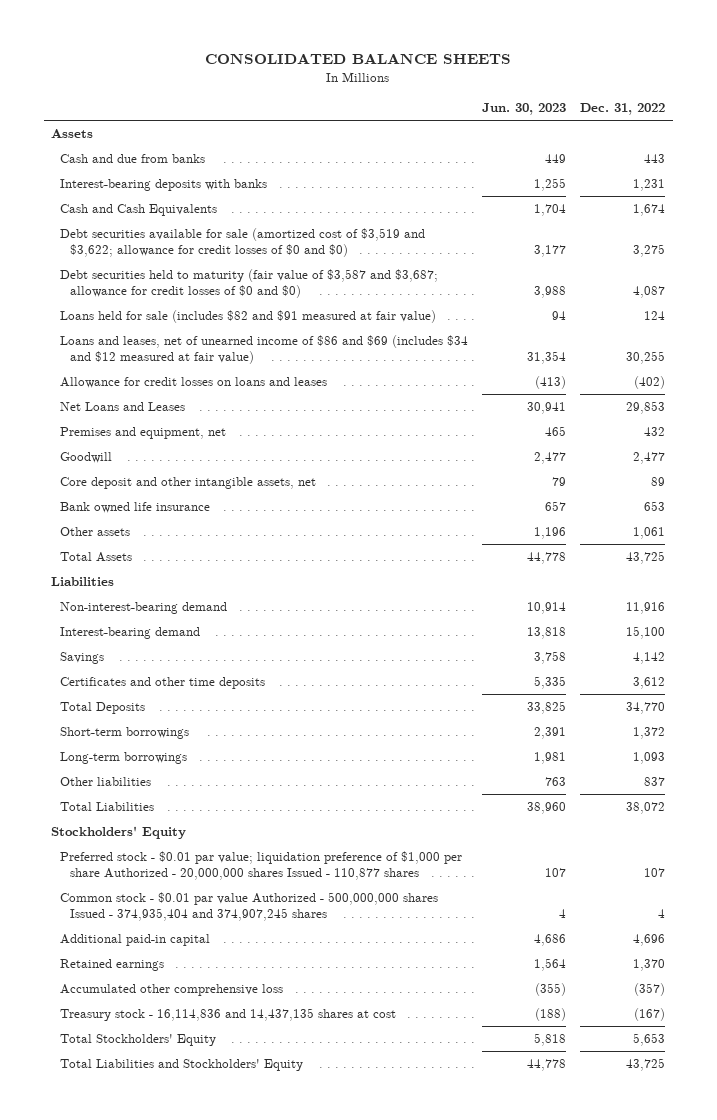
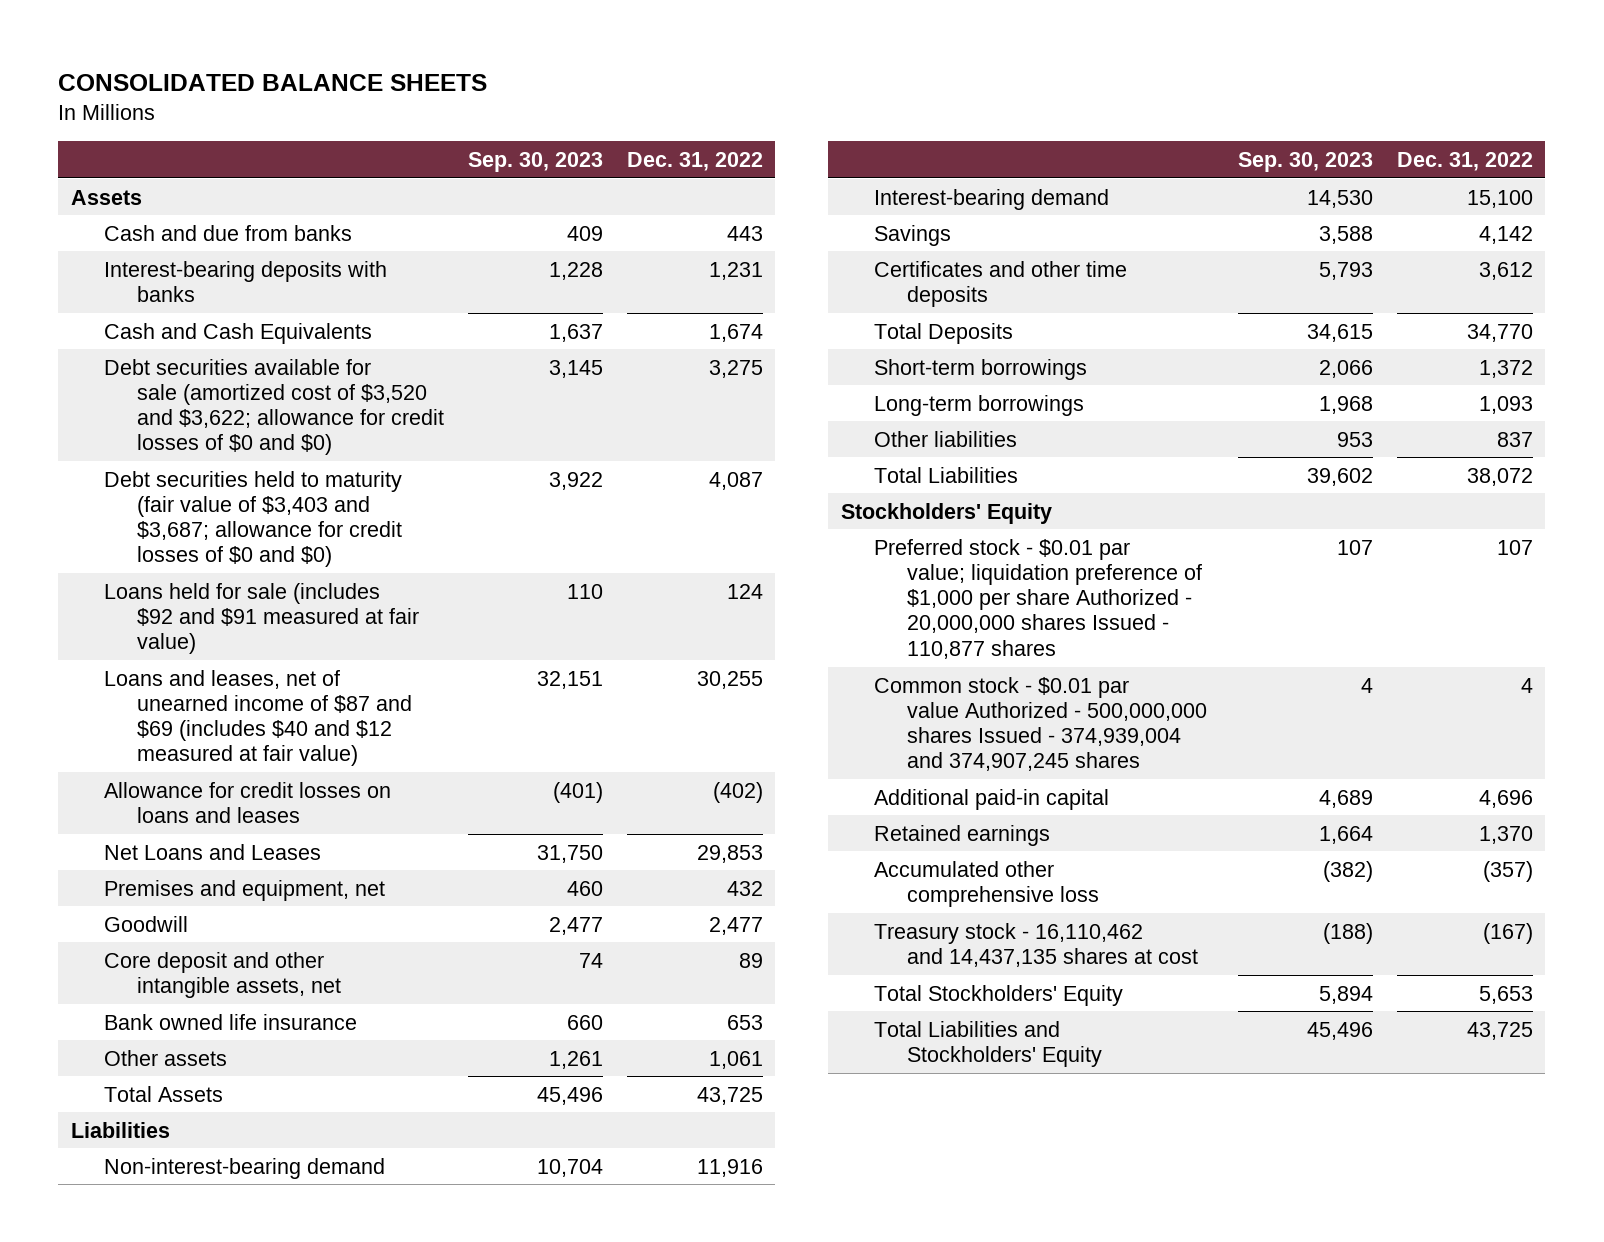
[482,103,567,116] Jun. 30, 2023 -> none
none -> [467,152,603,173] Sep. 30, 2023
[60,228,426,257] Debt securities available for sale (amortized cost of $3,519 and $3,622; allowance for credit losses of $0 and $0) -> [103,358,444,456] Debt securities available for sale (amortized cost of $3,520 and $3,622; allowance for credit losses of $0 and $0)
[60,269,439,298] Debt securities held to maturity (fair value of $3,587 and $3,687; allowance for credit losses of $0 and $0) -> [103,470,402,568] Debt securities held to maturity (fair value of $3,403 and $3,687; allowance for credit losses of $0 and $0)
[60,310,437,324] Loans held for sale (includes $82 and $91 measured at fair value) -> [103,582,419,655] Loans held for sale (includes $92 and $91 measured at fair value)
[60,335,469,364] Loans and leases, net of unearned income of $86 and $69 (includes $34 and $12 measured at fair value) -> [103,669,412,767] Loans and leases, net of unearned income of $87 and $69 (includes $40 and $12 measured at fair value)
[60,892,439,921] Common stock - $0.01 par value Authorized - 500,000,000 shares Issued - 374,935,404 and 374,907,245 shares -> [873,676,1207,772] Common stock - $0.01 par value Authorized - 500,000,000 shares Issued - 374,939,004 and 374,907,245 shares
[60,1008,397,1022] Treasury stock - 16,114,836 and 14,437,135 shares at cost -> [873,922,1198,967] Treasury stock - 16,110,462 and 14,437,135 shares at cost

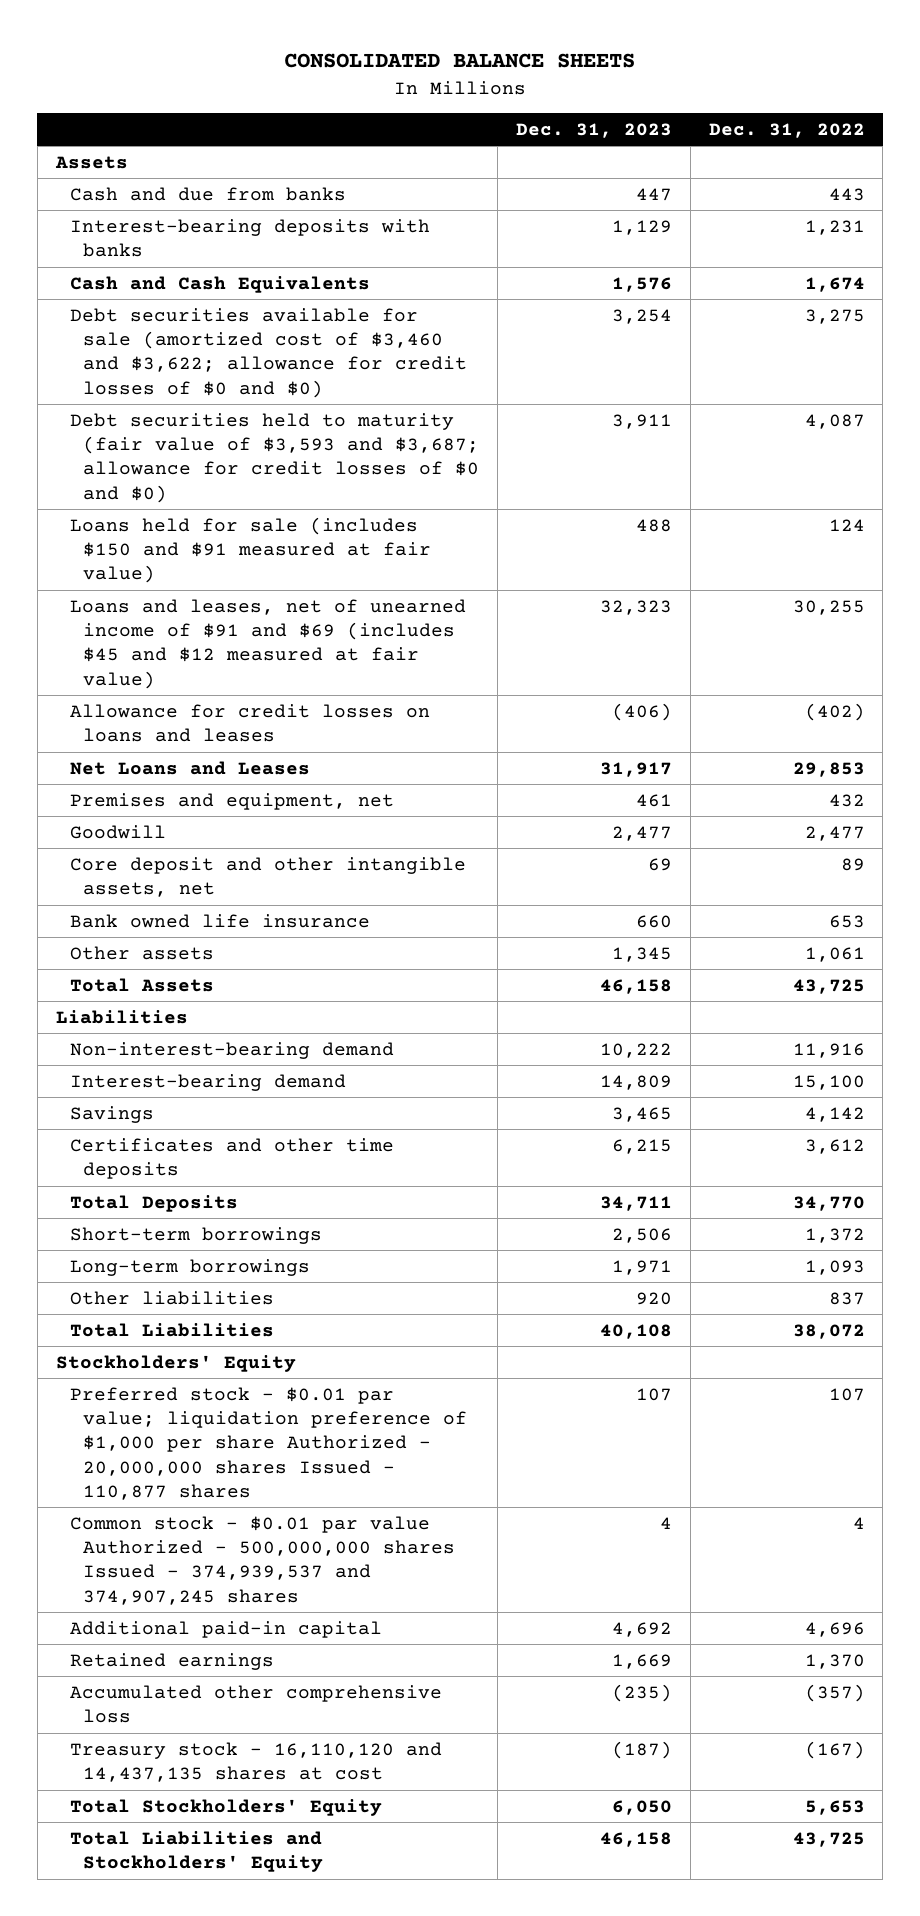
[467,152,603,173] Sep. 30, 2023 -> none
none -> [515,122,672,138] Dec. 31, 2023
[103,358,444,456] Debt securities available for sale (amortized cost of $3,520 and $3,622; allowance for credit losses of $0 and $0) -> [69,307,468,398] Debt securities available for sale (amortized cost of $3,460 and $3,622; allowance for credit losses of $0 and $0)
[103,470,402,568] Debt securities held to maturity (fair value of $3,403 and $3,687; allowance for credit losses of $0 and $0) -> [69,412,480,503] Debt securities held to maturity (fair value of $3,593 and $3,687; allowance for credit losses of $0 and $0)
[103,582,419,655] Loans held for sale (includes $92 and $91 measured at fair value) -> [69,516,432,584] Loans held for sale (includes $150 and $91 measured at fair value)
[103,669,412,767] Loans and leases, net of unearned income of $87 and $69 (includes $40 and $12 measured at fair value) -> [69,598,466,689] Loans and leases, net of unearned income of $91 and $69 (includes $45 and $12 measured at fair value)
[873,676,1207,772] Common stock - $0.01 par value Authorized - 500,000,000 shares Issued - 374,939,004 and 374,907,245 shares -> [69,1515,456,1605] Common stock - $0.01 par value Authorized - 500,000,000 shares Issued - 374,939,537 and 374,907,245 shares
[873,922,1198,967] Treasury stock - 16,110,462 and 14,437,135 shares at cost -> [69,1741,442,1783] Treasury stock - 16,110,120 and 14,437,135 shares at cost

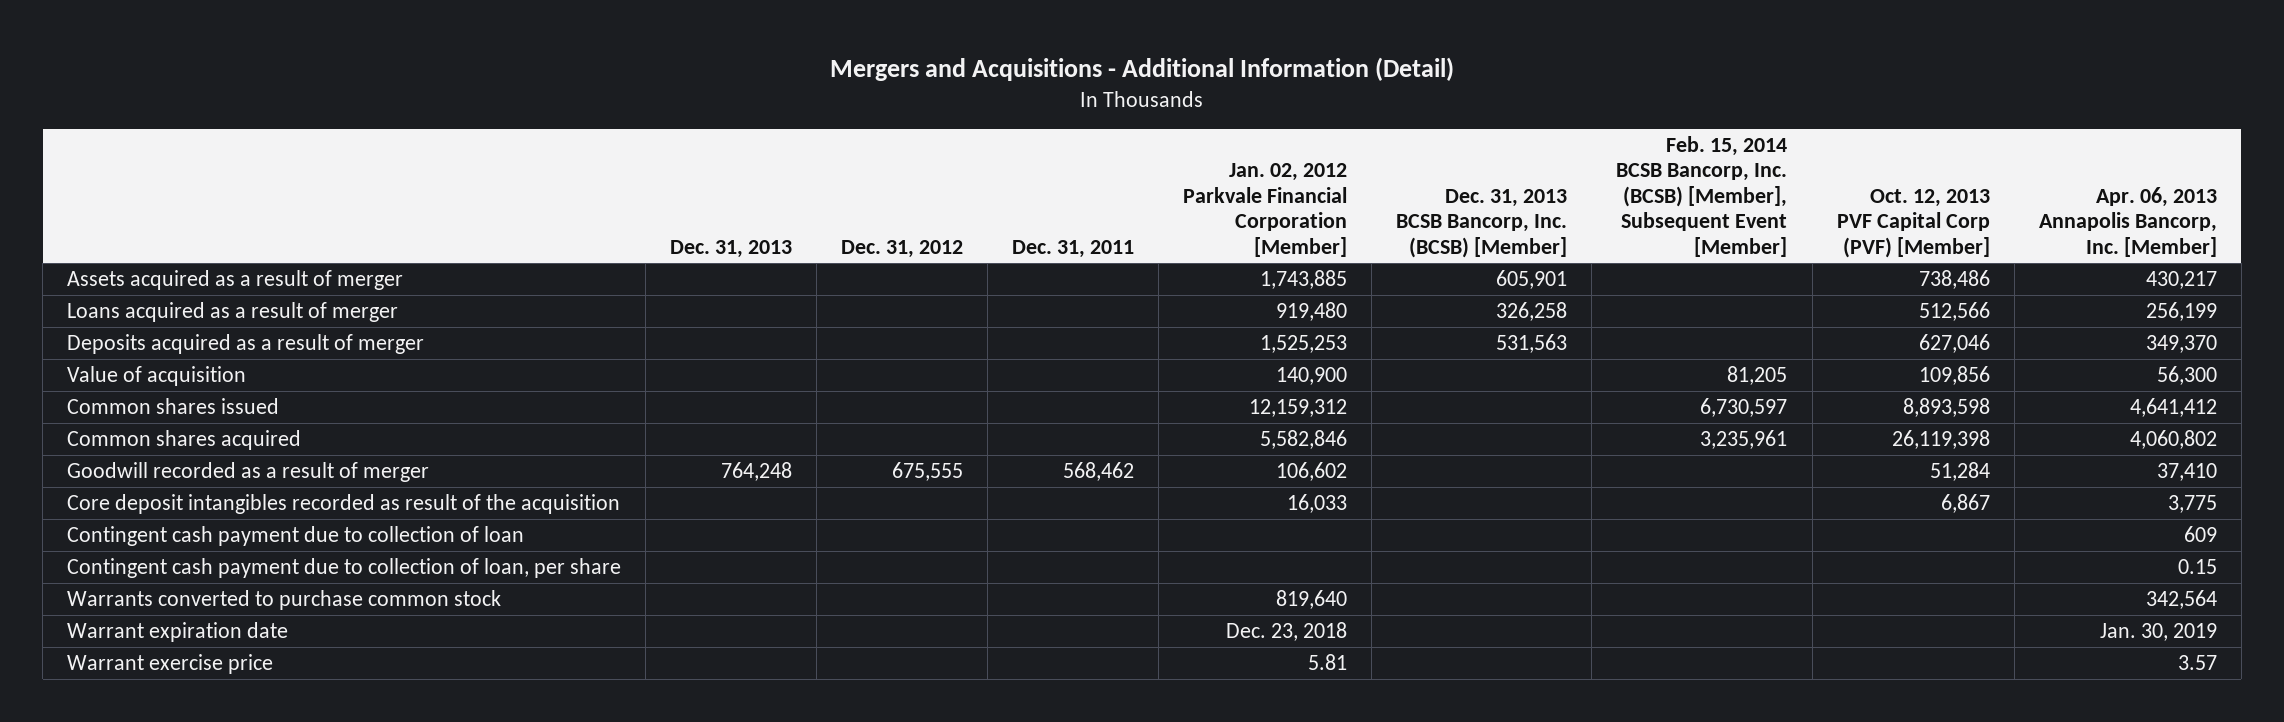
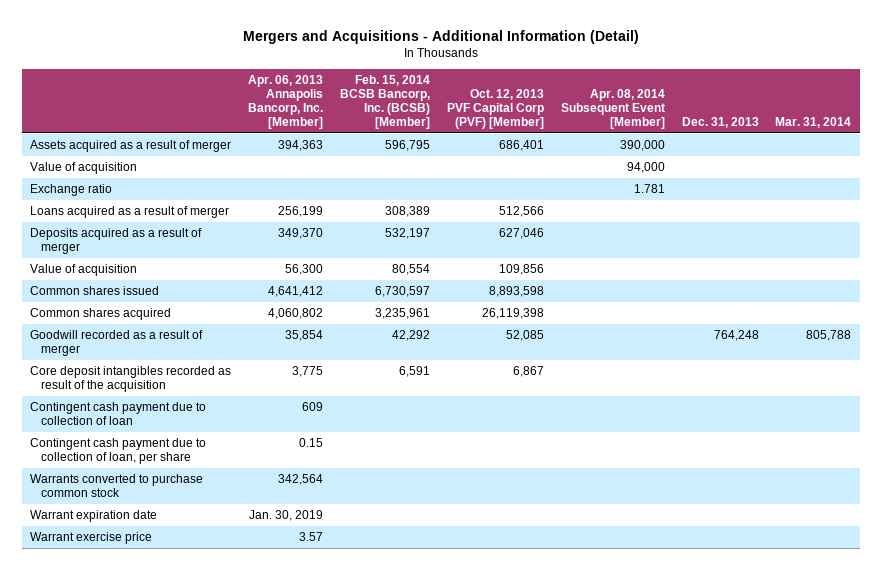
[841,239,964,258] Dec. 31, 2012 -> none
[1012,239,1135,258] Dec. 31, 2011 -> none
[1183,163,1348,257] Jan. 02, 2012 Parkvale Financial Corporation [Member] -> none
[1396,188,1568,258] Dec. 31, 2013 BCSB Bancorp, Inc. (BCSB) [Member] -> none
[1616,135,1788,257] Feb. 15, 2014 BCSB Bancorp, Inc. (BCSB) [Member], Subsequent Event [Member] -> none
none -> [340,74,431,129] Feb. 15, 2014 BCSB Bancorp, Inc. (BCSB) [Member]
none -> [560,88,665,129] Apr. 08, 2014 Subsequent Event [Member]
none -> [775,116,852,128] Mar. 31, 2014
[1918,270,1990,290] 738,486 -> [498,140,544,152] 686,401
[2145,271,2217,290] 430,217 -> [278,140,324,152] 394,363
none -> [30,162,138,175] Value of acquisition
none -> [30,184,113,197] Exchange ratio
[1929,462,1990,482] 51,284 -> [505,330,544,342] 52,085
[2156,463,2217,482] 37,410 -> [285,330,324,342] 35,854

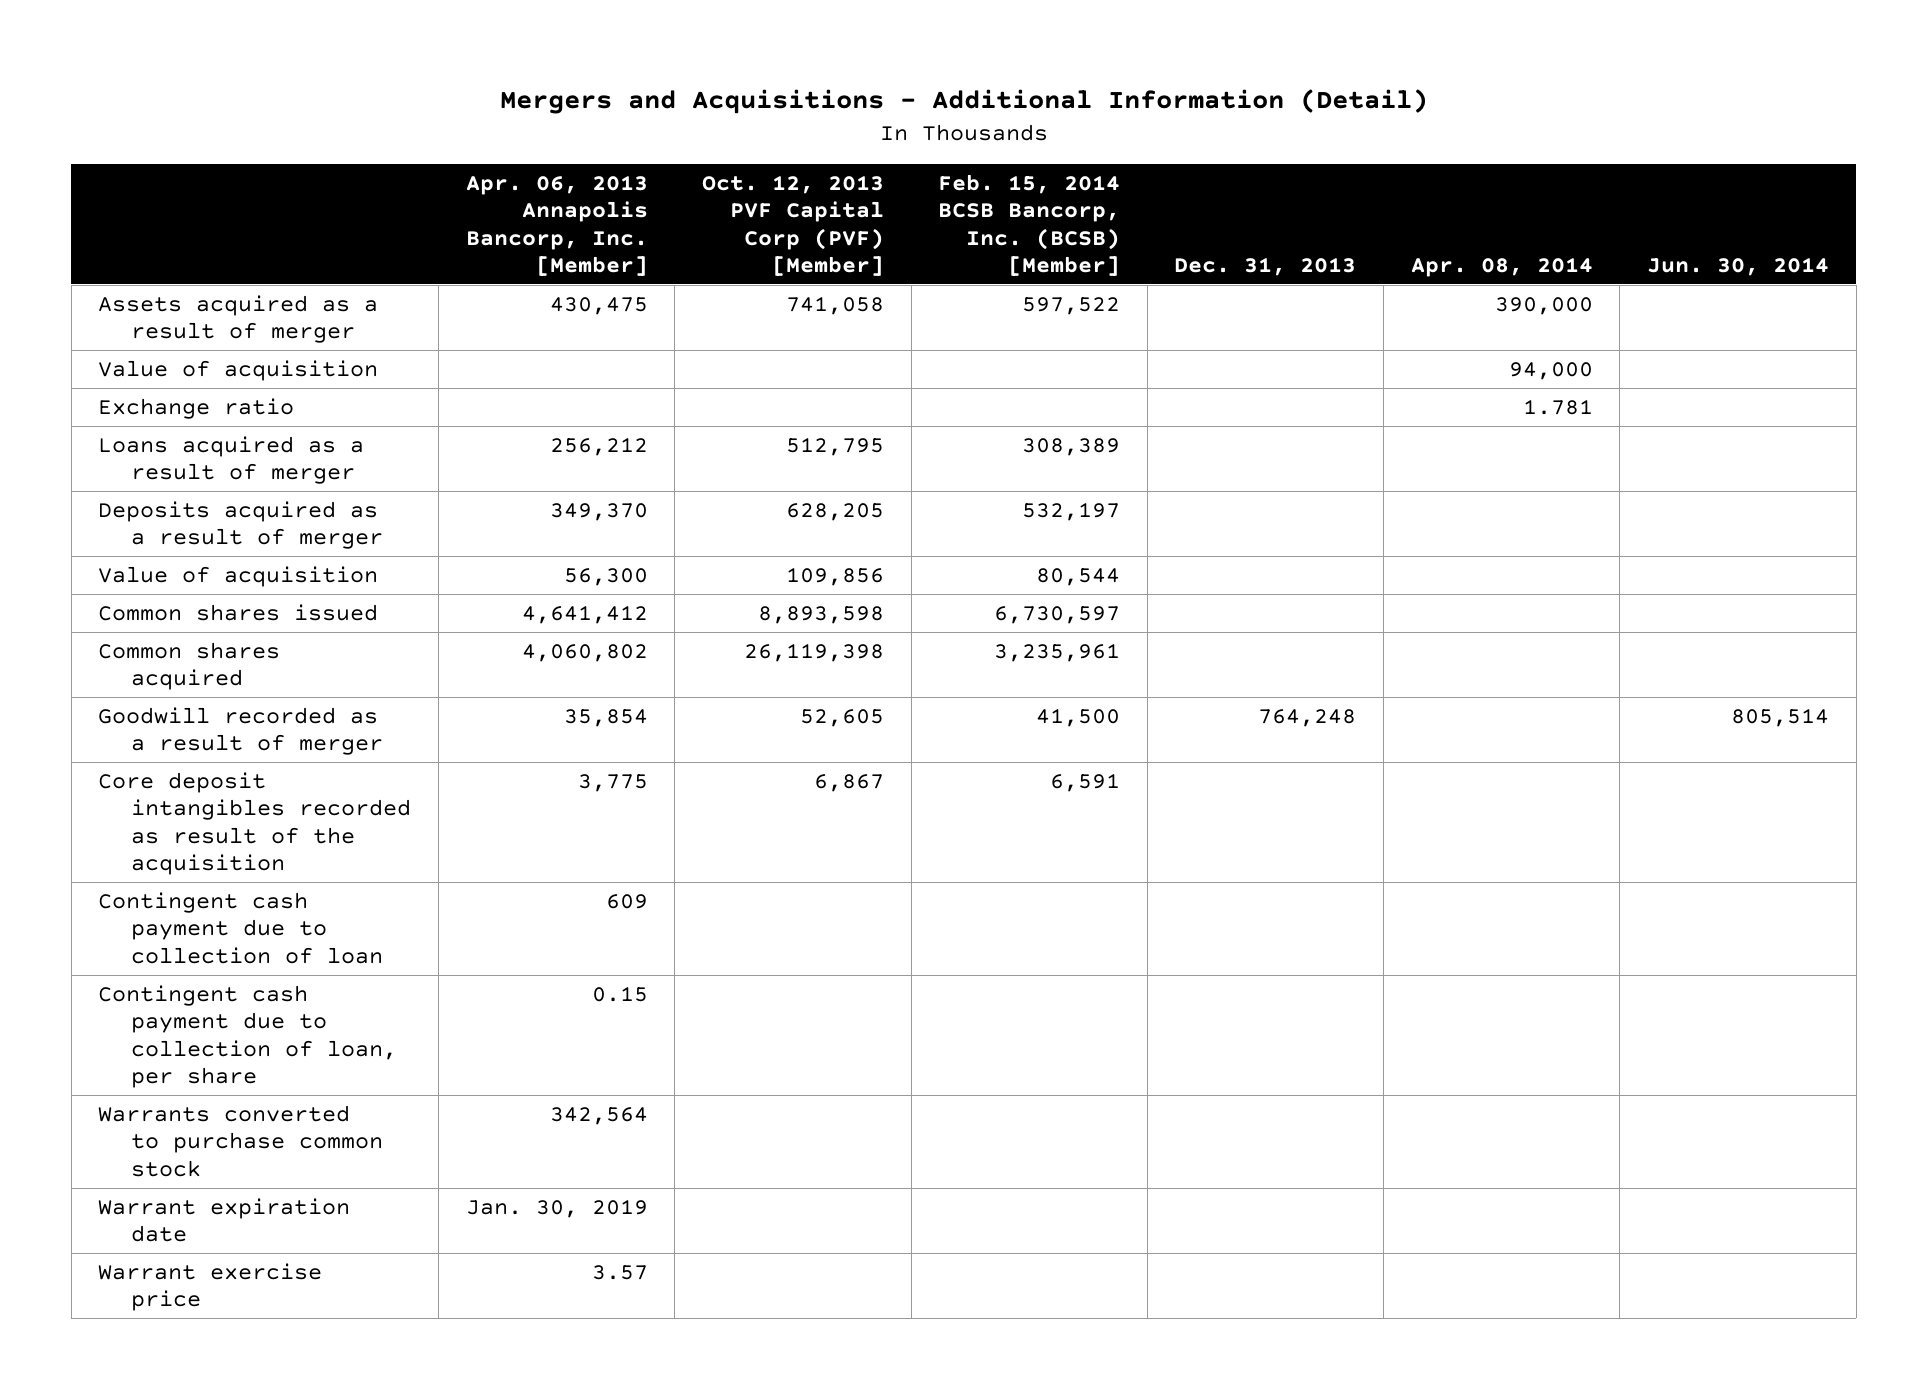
[560,88,665,129] Apr. 08, 2014 Subsequent Event [Member] -> none
[775,116,852,128] Mar. 31, 2014 -> none
none -> [1410,257,1593,278] Apr. 08, 2014
none -> [1646,257,1829,277] Jun. 30, 2014
[278,140,324,152] 394,363 -> [549,296,648,315] 430,475
[385,140,431,152] 596,795 -> [1022,296,1121,315] 597,522
[498,140,544,152] 686,401 -> [785,295,884,315] 741,058
[278,206,324,218] 256,199 -> [549,436,648,456] 256,212
[498,206,544,218] 512,566 -> [785,436,884,456] 512,795
[498,228,544,240] 627,046 -> [785,502,884,521] 628,205
[392,264,431,276] 80,554 -> [1036,567,1121,586] 80,544
[392,330,431,342] 42,292 -> [1036,707,1121,727] 41,500
[505,330,544,342] 52,085 -> [799,708,884,727] 52,605

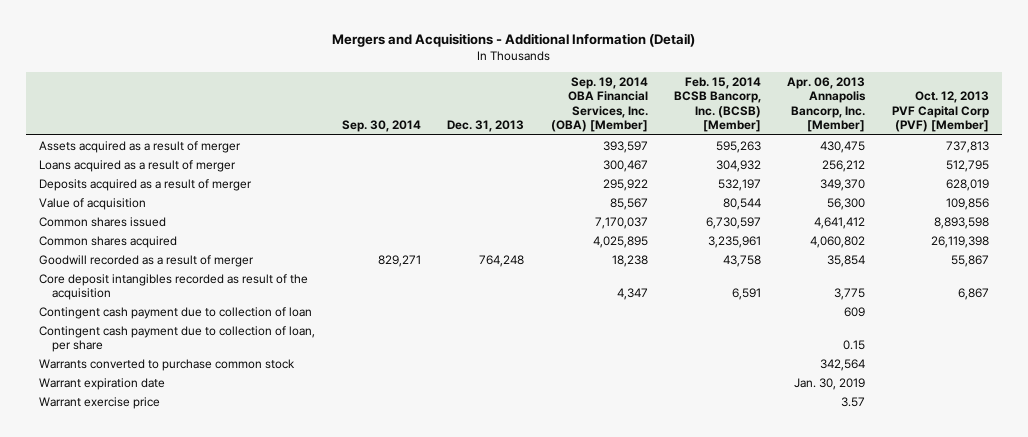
[1410,257,1593,278] Apr. 08, 2014 -> none
[1646,257,1829,277] Jun. 30, 2014 -> none
none -> [341,120,421,133] Sep. 30, 2014
none -> [550,76,648,133] Sep. 19, 2014 OBA Financial Services, Inc. (OBA) [Member]
[98,359,379,381] Value of acquisition -> none
[98,397,295,419] Exchange ratio -> none
[785,295,884,315] 741,058 -> [945,140,989,153] 737,813
[1022,296,1121,315] 597,522 -> [716,140,762,153] 595,263
[1022,437,1121,456] 308,389 -> [716,159,762,172] 304,932
[785,502,884,521] 628,205 -> [945,178,989,191] 628,019
[799,708,884,727] 52,605 -> [950,254,989,267] 55,867
[1036,707,1121,727] 41,500 -> [723,254,762,267] 43,758

